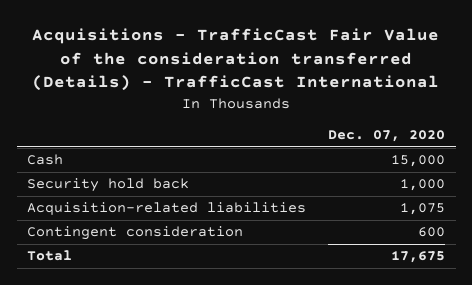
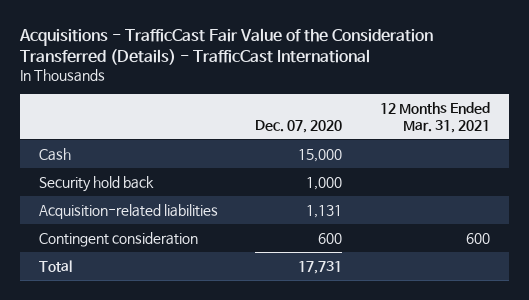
[32,28,440,92] Acquisitions - TrafficCast Fair Value of the consideration transferred (Details) - TrafficCast International -> [18,27,433,65] Acquisitions - TrafficCast Fair Value of the Consideration Transferred (Details) - TrafficCast International
none -> [380,101,491,133] 12 Months Ended Mar. 31, 2021
[399,203,445,216] 1,075 -> [306,204,343,218] 1,131
[390,251,445,264] 17,675 -> [298,260,343,274] 17,731

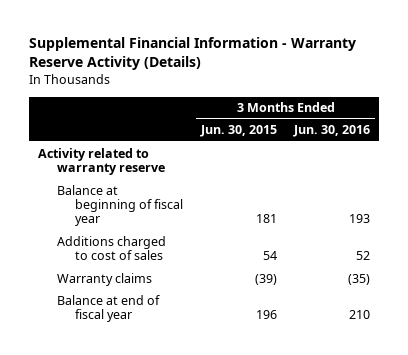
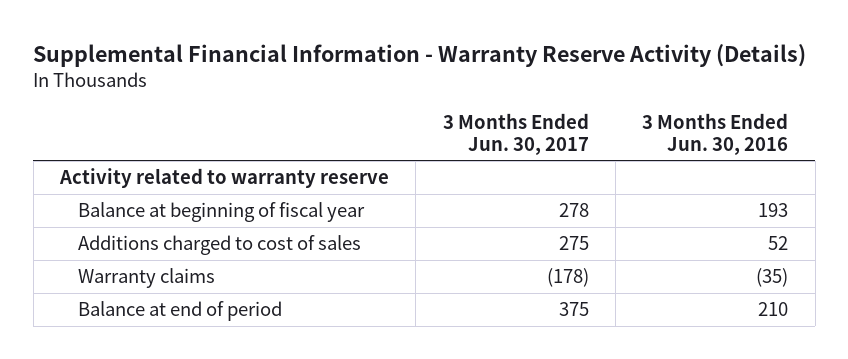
[199,125,277,138] Jun. 30, 2015 -> none
none -> [442,112,589,155] 3 Months Ended Jun. 30, 2017
[56,294,160,322] Balance at end of fiscal year -> [77,301,282,322] Balance at end of period

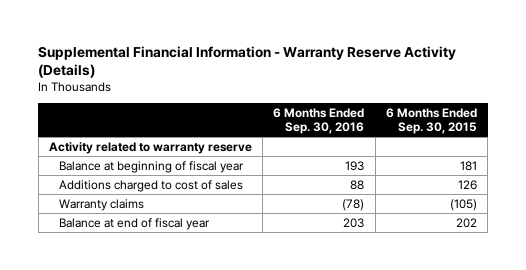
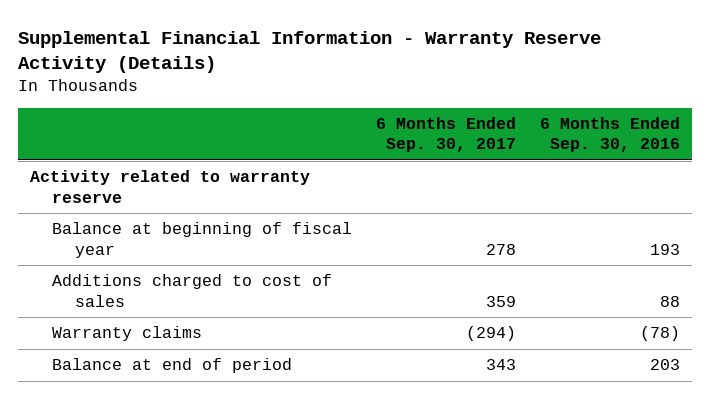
[385,108,477,135] 6 Months Ended Sep. 30, 2015 -> none
none -> [376,117,517,153] 6 Months Ended Sep. 30, 2017
[59,217,211,230] Balance at end of fiscal year -> [52,358,293,374] Balance at end of period

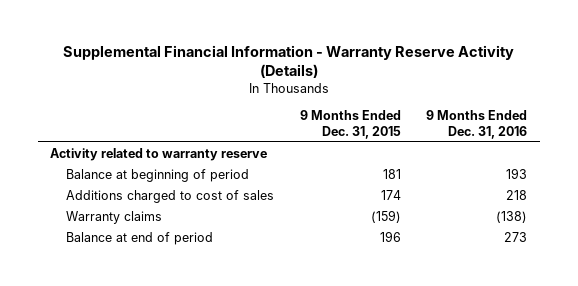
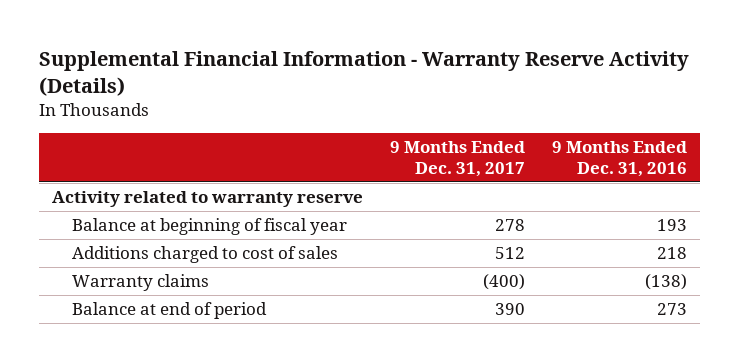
[299,110,401,139] 9 Months Ended Dec. 31, 2015 -> none
none -> [390,141,526,177] 9 Months Ended Dec. 31, 2017
[66,169,250,183] Balance at beginning of period -> [72,218,348,236] Balance at beginning of fiscal year

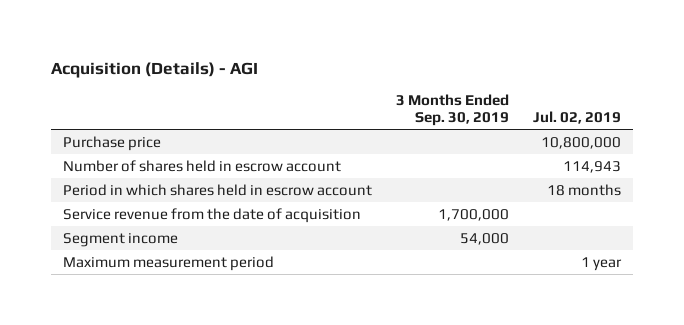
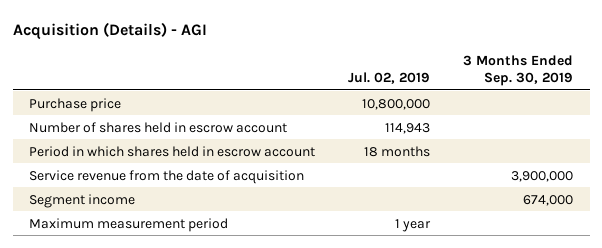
[438,208,510,221] 1,700,000 -> [511,170,574,182] 3,900,000
[460,232,510,245] 54,000 -> [523,194,574,206] 674,000

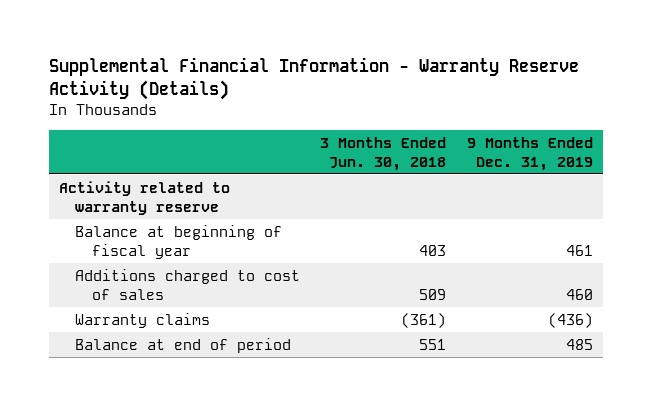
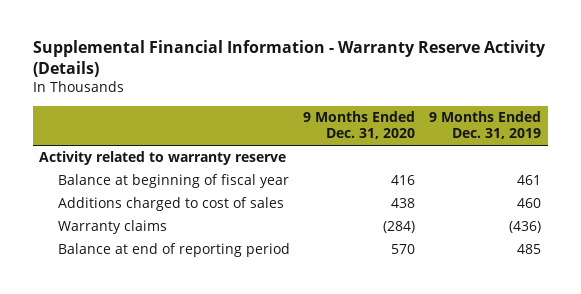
[320,136,447,171] 3 Months Ended Jun. 30, 2018 -> none
none -> [303,111,416,140] 9 Months Ended Dec. 31, 2020
[75,337,292,353] Balance at end of period -> [57,243,290,258] Balance at end of reporting period

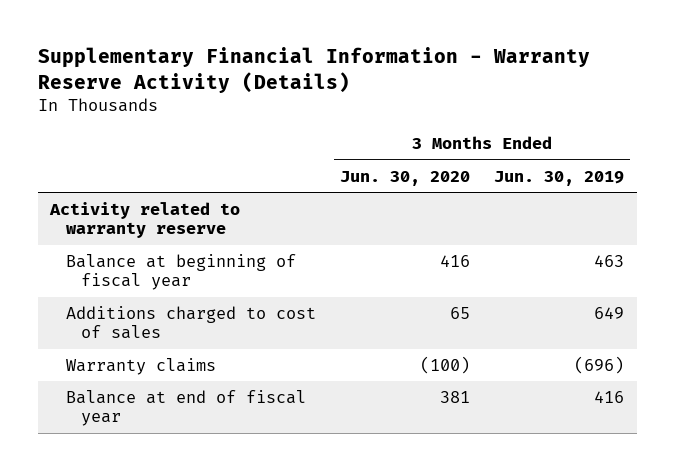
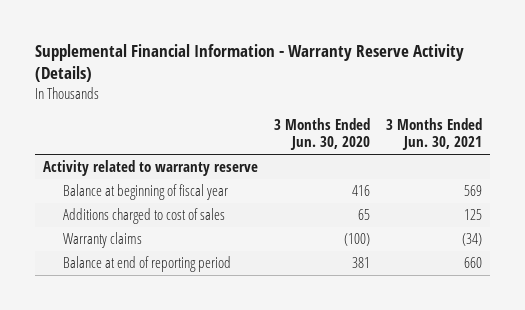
[37,47,590,93] Supplementary Financial Information - Warranty Reserve Activity (Details) -> [34,43,464,83] Supplemental Financial Information - Warranty Reserve Activity (Details)
[494,170,625,186] Jun. 30, 2019 -> none
none -> [386,118,483,151] 3 Months Ended Jun. 30, 2021
[65,389,306,427] Balance at end of fiscal year -> [62,256,231,273] Balance at end of reporting period

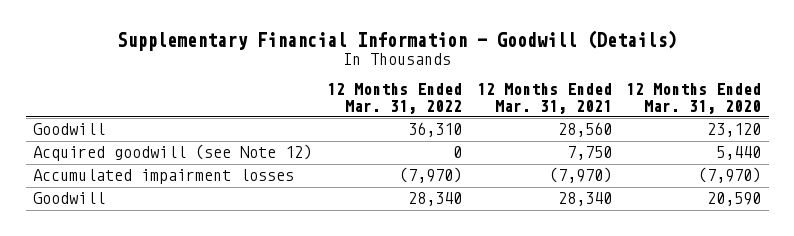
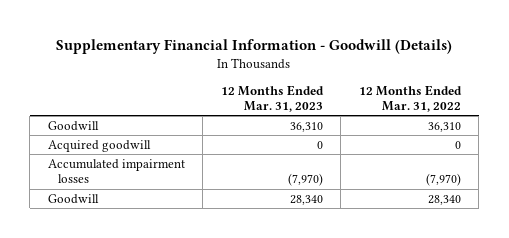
[476,83,612,114] 12 Months Ended Mar. 31, 2021 -> none
[626,83,762,114] 12 Months Ended Mar. 31, 2020 -> none
none -> [220,84,324,112] 12 Months Ended Mar. 31, 2023
[33,144,313,162] Acquired goodwill (see Note 12) -> [47,139,151,152] Acquired goodwill

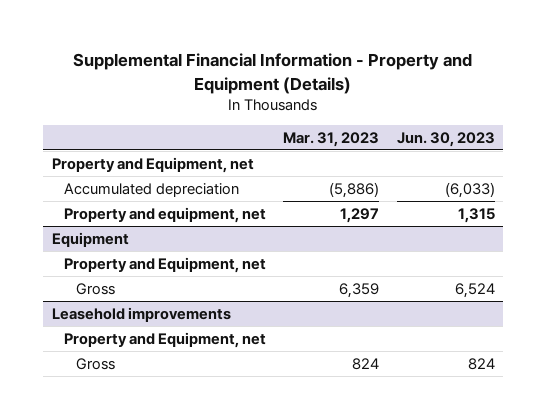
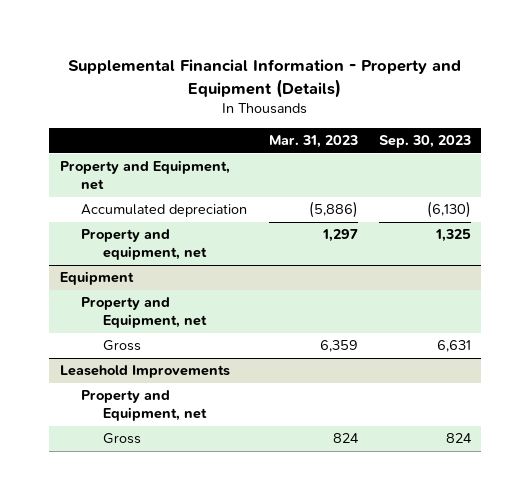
[396,131,495,147] Jun. 30, 2023 -> none
none -> [378,134,471,148] Sep. 30, 2023
[51,306,231,322] Leasehold improvements -> [59,365,230,379] Leasehold Improvements

